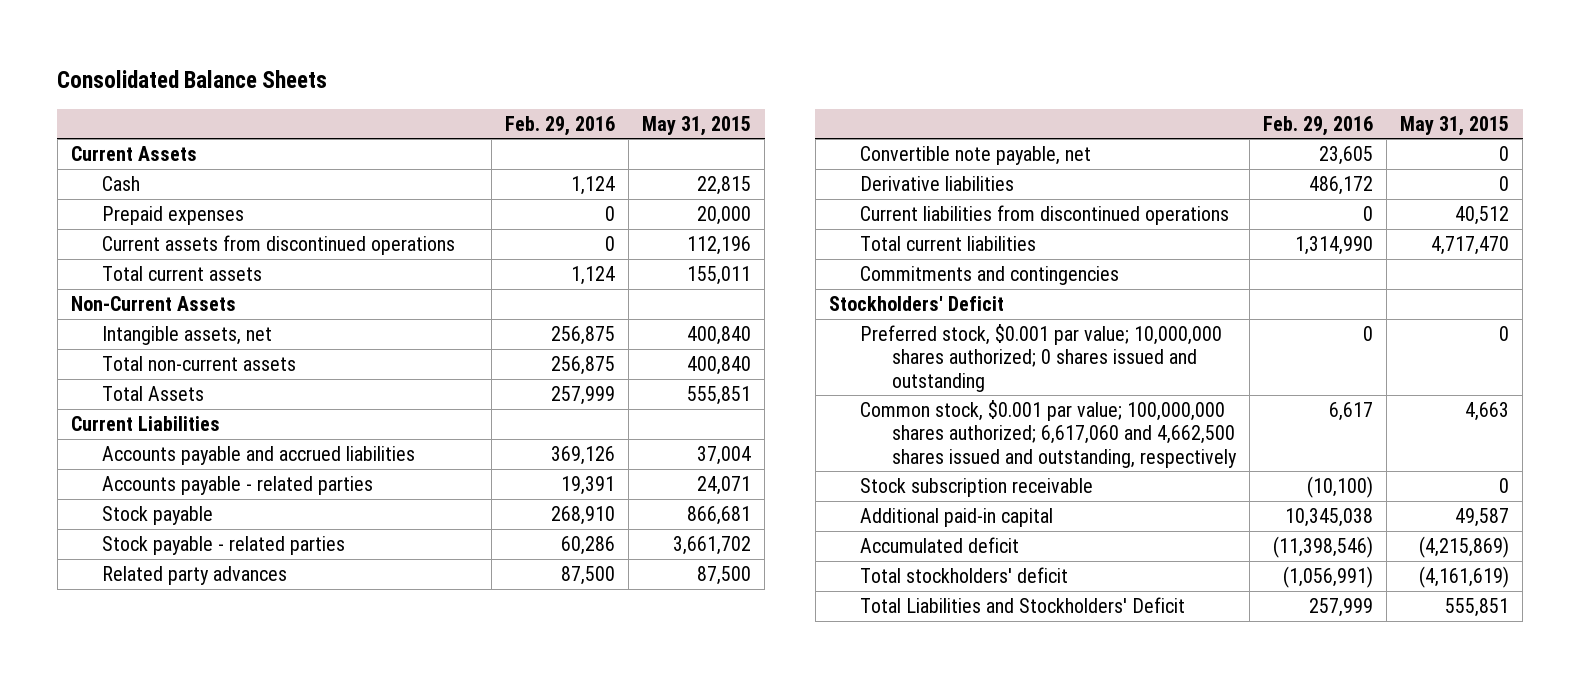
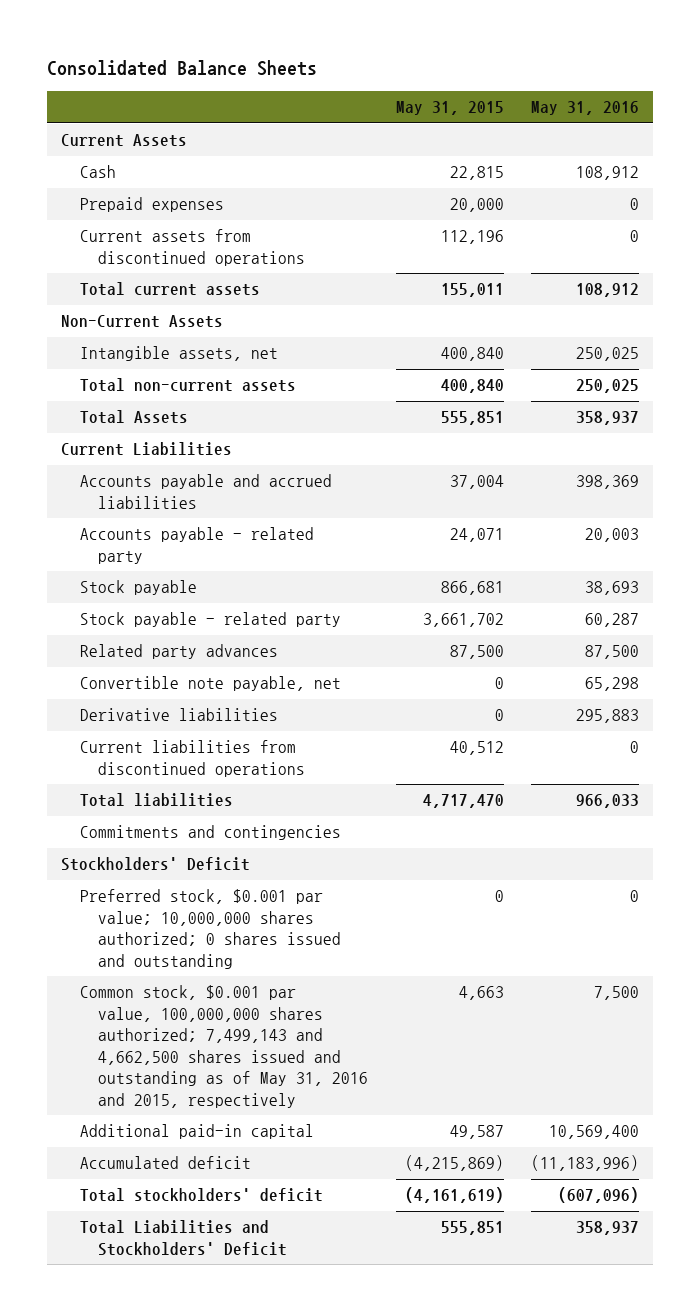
[505,115,616,136] Feb. 29, 2016 -> none
none -> [531,101,640,116] May 31, 2016
[102,475,374,495] Accounts payable - related parties -> [79,527,314,564] Accounts payable - related party
[102,535,346,555] Stock payable - related parties -> [79,612,341,628] Stock payable - related party
[860,235,1037,251] Total current liabilities -> [79,793,233,808] Total liabilities
[860,477,1094,497] Stock subscription receivable -> none
[860,399,1238,468] Common stock, $0.001 par value; 100,000,000 shares authorized; 6,617,060 and 4,662,500 shares issued and outstanding, respectively -> [79,985,369,1108] Common stock, $0.001 par value, 100,000,000 shares authorized; 7,499,143 and 4,662,500 shares issued and outstanding as of May 31, 2016 and 2015, respectively

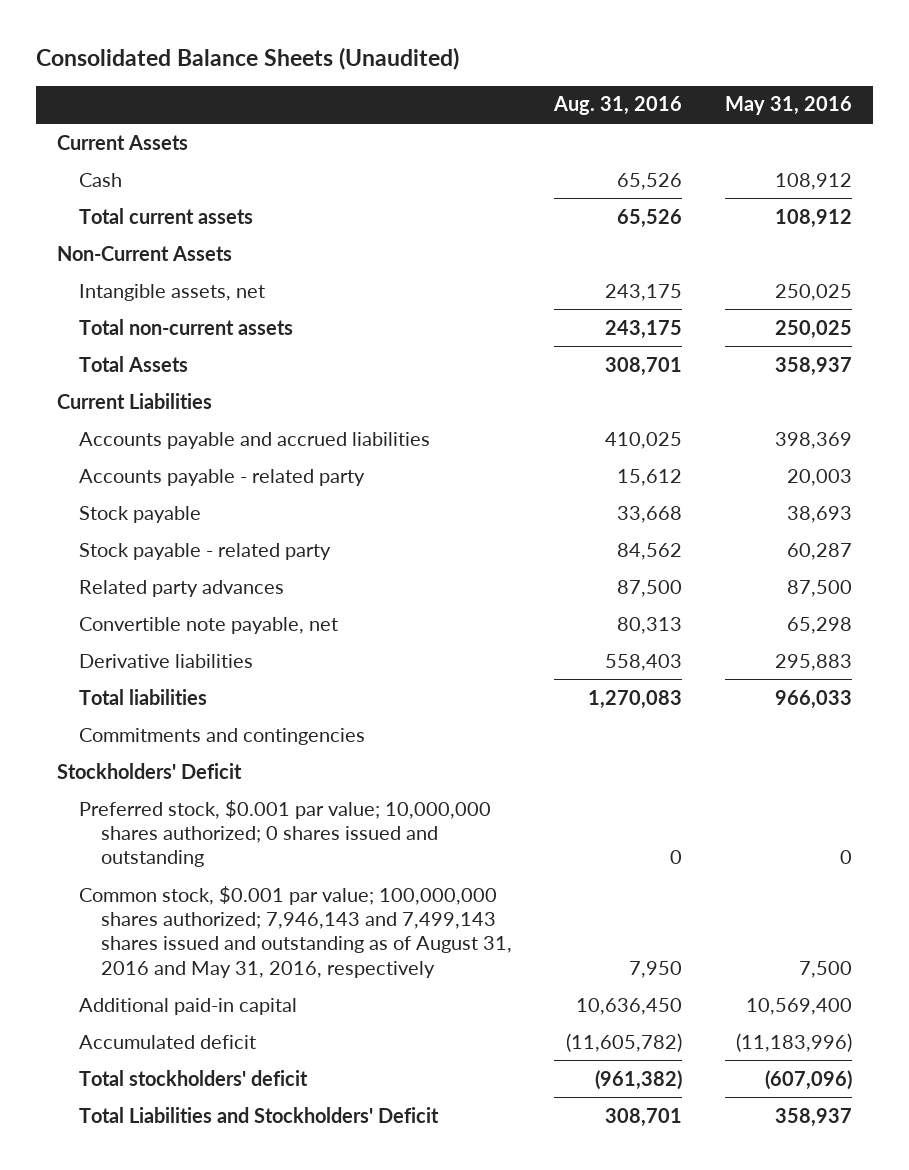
[47,59,318,76] Consolidated Balance Sheets -> [36,47,460,71] Consolidated Balance Sheets (Unaudited)
[395,101,504,116] May 31, 2015 -> none
none -> [553,96,683,116] Aug. 31, 2016
[79,197,224,213] Prepaid expenses -> none
[79,229,306,266] Current assets from discontinued operations -> none
[79,740,306,777] Current liabilities from discontinued operations -> none
[79,985,369,1108] Common stock, $0.001 par value, 100,000,000 shares authorized; 7,499,143 and 4,662,500 shares issued and outstanding as of May 31, 2016 and 2015, respectively -> [79,885,512,978] Common stock, $0.001 par value; 100,000,000 shares authorized; 7,946,143 and 7,499,143 shares issued and outstanding as of August 31, 2016 and May 31, 2016, respectively

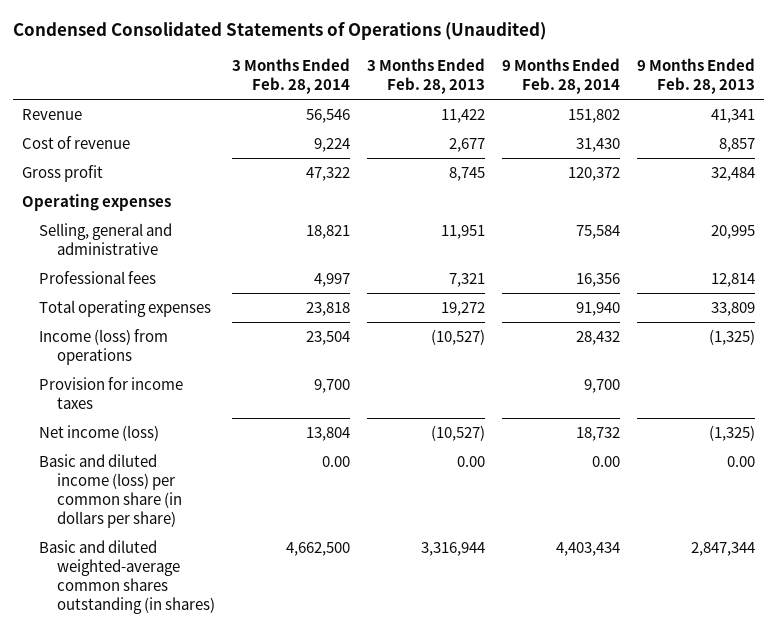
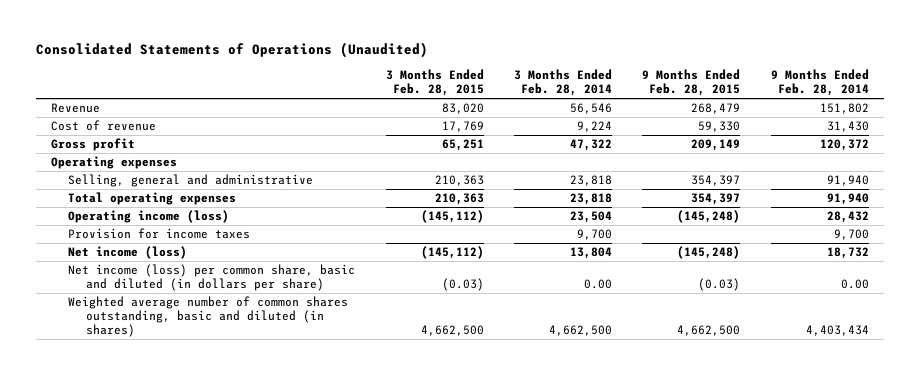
[13,22,547,41] Condensed Consolidated Statements of Operations (Unaudited) -> [35,42,428,59] Consolidated Statements of Operations (Unaudited)
[366,58,485,95] 3 Months Ended Feb. 28, 2013 -> none
[637,58,756,95] 9 Months Ended Feb. 28, 2013 -> none
none -> [385,69,484,97] 3 Months Ended Feb. 28, 2015
none -> [642,69,741,97] 9 Months Ended Feb. 28, 2015
[39,271,157,285] Professional fees -> none
[305,225,350,240] 18,821 -> [570,175,613,187] 23,818
[576,225,621,240] 75,584 -> [826,175,869,187] 91,940
[39,329,169,366] Income (loss) from operations -> [68,210,230,224] Operating income (loss)
[39,454,182,529] Basic and diluted income (loss) per common share (in dollars per share) -> [68,264,356,292] Net income (loss) per common share, basic and diluted (in dollars per share)
[39,540,215,615] Basic and diluted weighted-average common shares outstanding (in shares) -> [68,296,349,338] Weighted average number of common shares outstanding, basic and diluted (in shares)

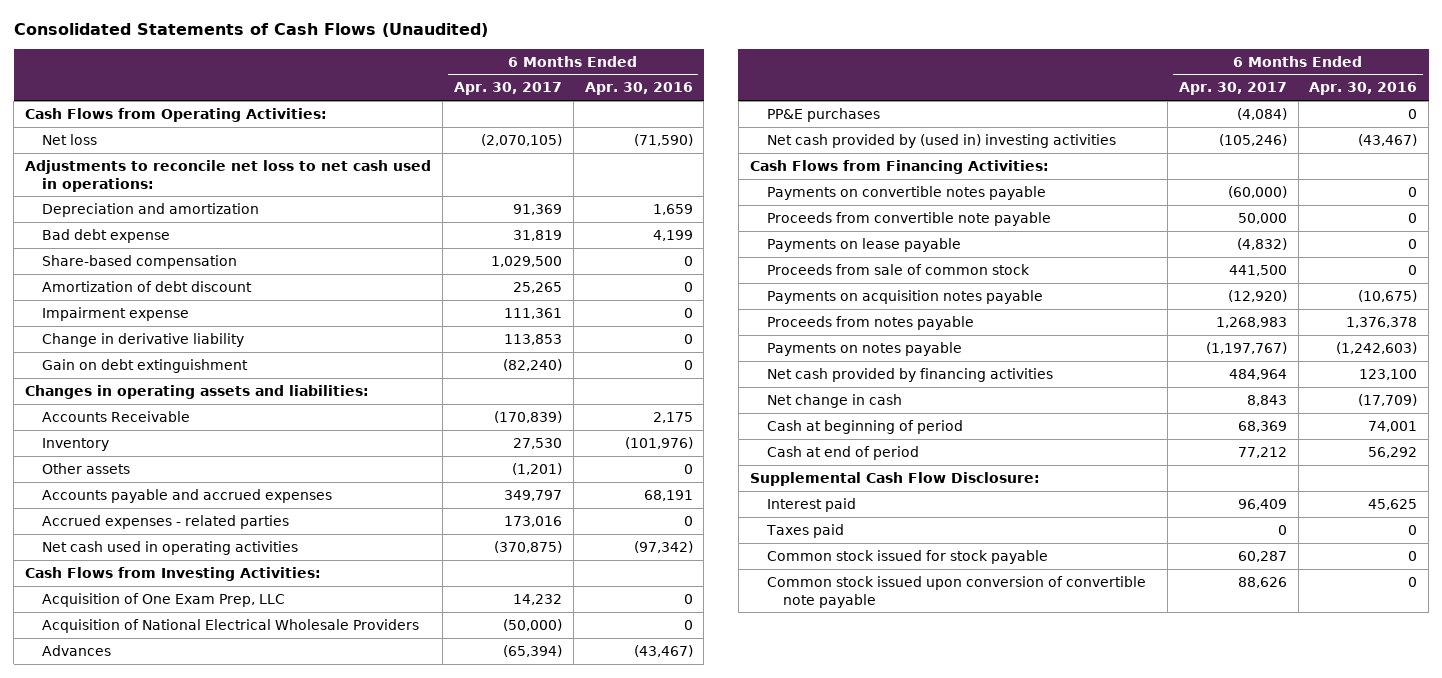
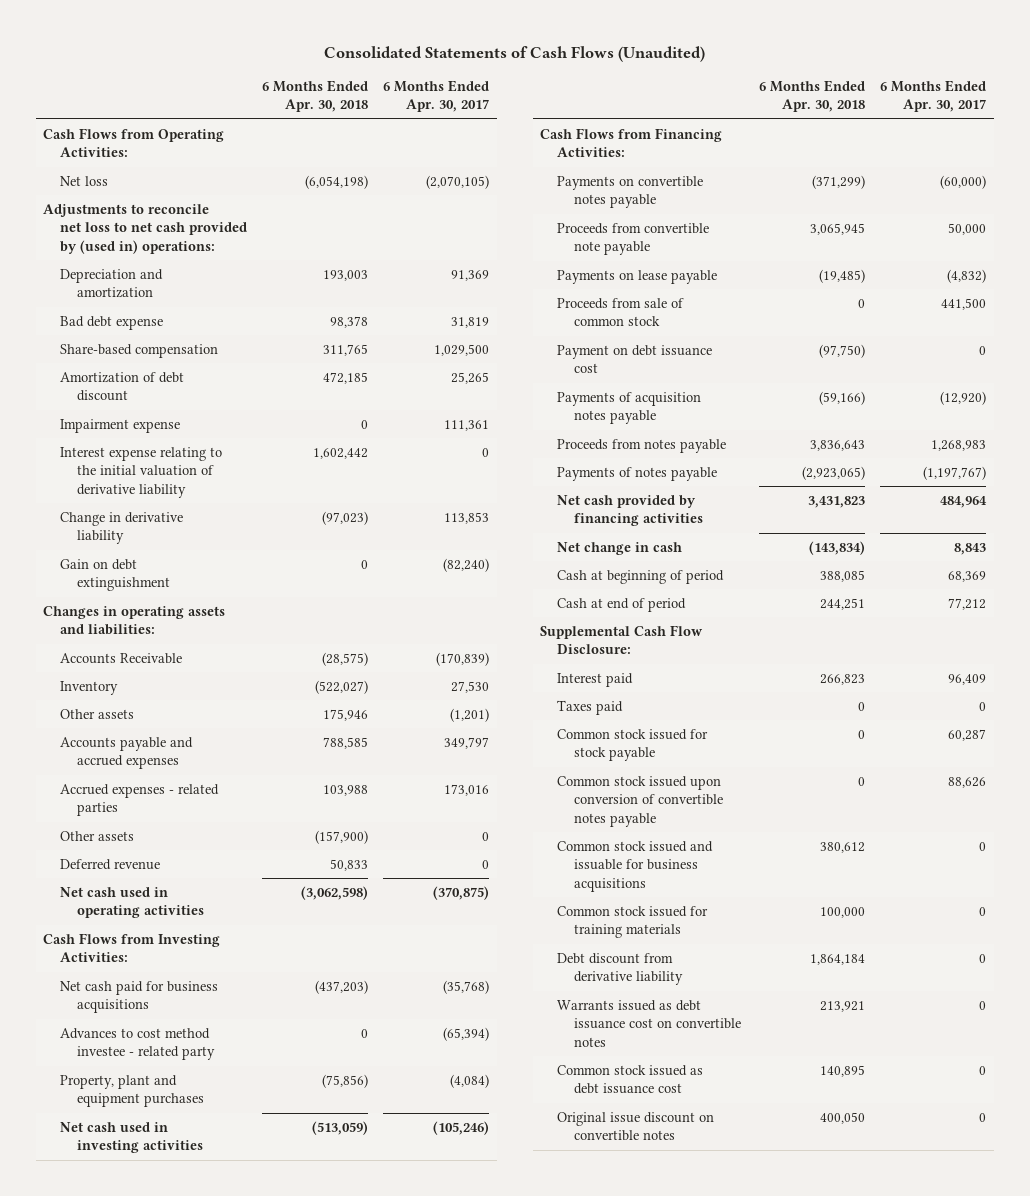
[584,82,693,96] Apr. 30, 2016 -> none
none -> [262,79,369,113] 6 Months Ended Apr. 30, 2018
[24,159,431,192] Adjustments to reconcile net loss to net cash used in operations: -> [43,203,248,254] Adjustments to reconcile net loss to net cash provided by (used in) operations:
none -> [60,446,223,498] Interest expense relating to the initial valuation of derivative liability
none -> [60,830,135,841] Other assets
none -> [60,858,161,870] Deferred revenue
[41,592,285,607] Acquisition of One Exam Prep, LLC -> none
[41,618,419,633] Acquisition of National Electrical Wholesale Providers -> none
none -> [60,980,219,1014] Net cash paid for business acquisitions
[41,644,111,656] Advances -> [60,1027,215,1061] Advances to cost method investee - related party
[766,107,880,122] PP&E purchases -> [60,1074,204,1108] Property, plant and equipment purchases
[766,133,1116,148] Net cash provided by (used in) investing activities -> [60,1121,203,1154] Net cash used in investing activities
none -> [557,344,713,374] Payment on debt issuance cost
[766,289,1043,304] Payments on acquisition notes payable -> [557,391,702,425] Payments of acquisition notes payable
[766,341,962,356] Payments on notes payable -> [557,466,718,481] Payments of notes payable
[766,575,1146,608] Common stock issued upon conversion of convertible note payable -> [557,775,723,827] Common stock issued upon conversion of convertible notes payable
none -> [557,840,714,892] Common stock issued and issuable for business acquisitions
none -> [557,905,709,939] Common stock issued for training materials
none -> [557,952,683,986] Debt discount from derivative liability
none -> [557,999,741,1047] Warrants issued as debt issuance cost on convertible notes
none -> [557,1064,704,1095] Common stock issued as debt issuance cost
none -> [557,1111,715,1142] Original issue discount on convertible notes

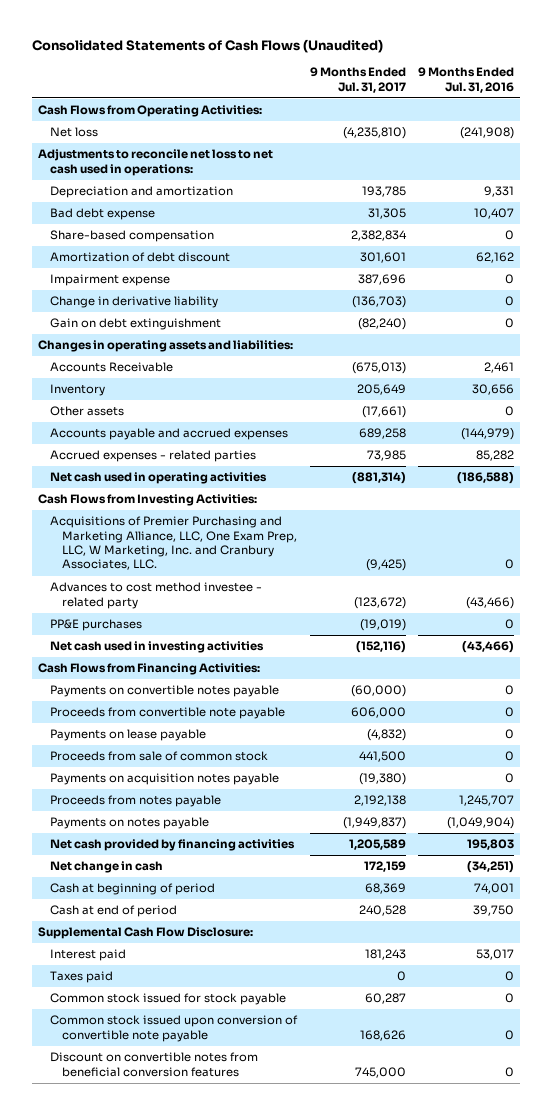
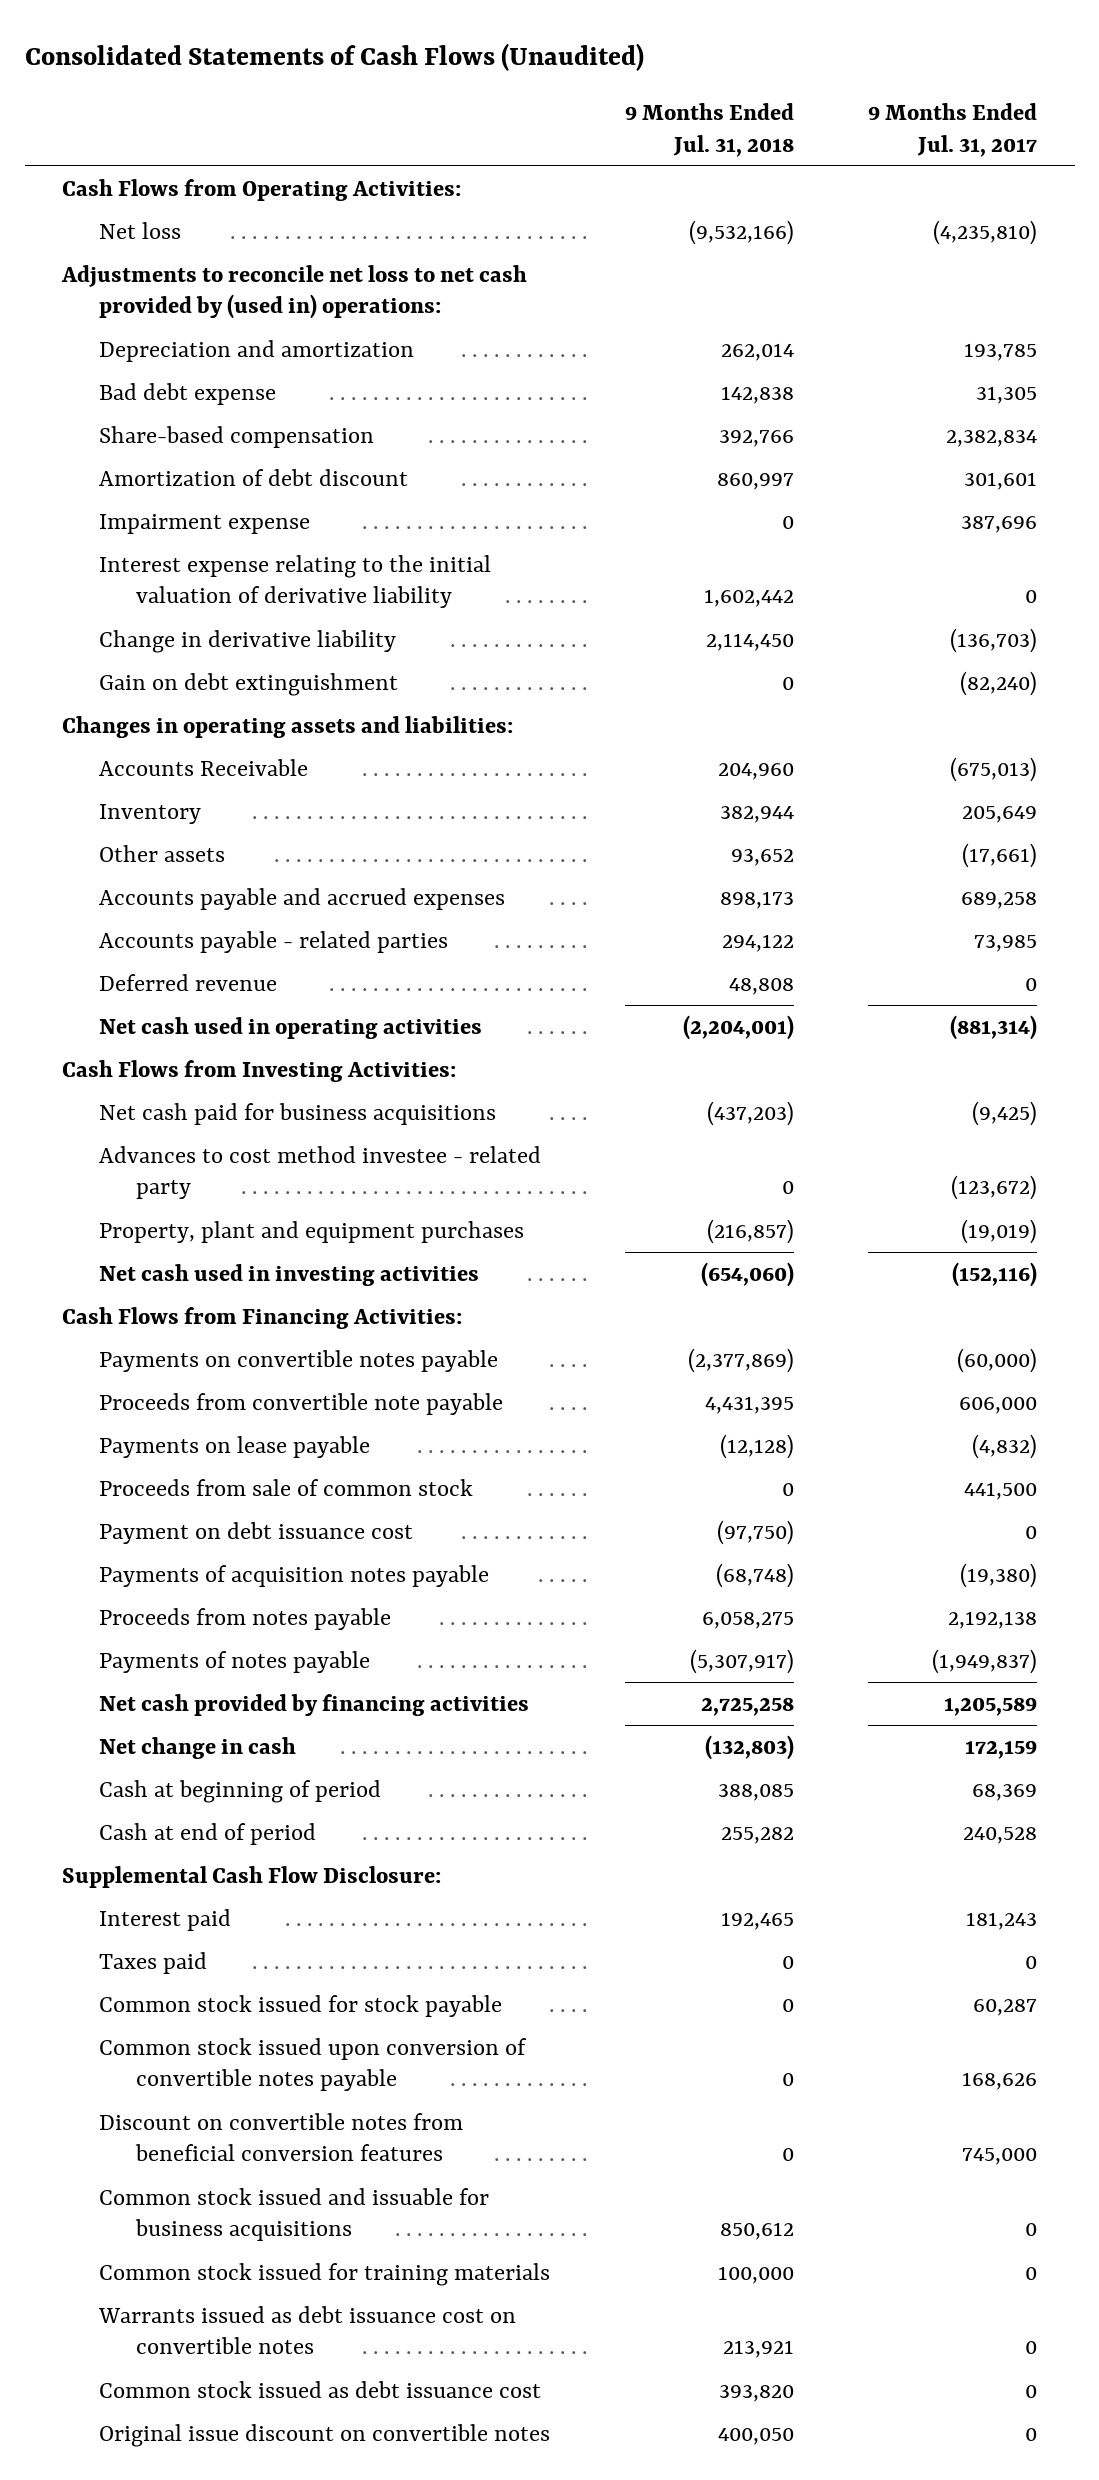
[417,67,514,93] 9 Months Ended Jul. 31, 2016 -> none
none -> [624,103,794,157] 9 Months Ended Jul. 31, 2018
[38,149,274,176] Adjustments to reconcile net loss to net cash used in operations: -> [61,265,528,320] Adjustments to reconcile net loss to net cash provided by (used in) operations:
none -> [98,555,491,609] Interest expense relating to the initial valuation of derivative liability
[50,450,257,463] Accrued expenses - related parties -> [98,931,448,954] Accounts payable - related parties
none -> [98,974,277,992] Deferred revenue
[50,516,298,571] Acquisitions of Premier Purchasing and Marketing Alliance, LLC, One Exam Prep, LLC, W Marketing, Inc. and Cranbury Associates, LLC. -> [98,1103,496,1126] Net cash paid for business acquisitions
[50,619,143,632] PP&E purchases -> [98,1221,524,1244] Property, plant and equipment purchases
none -> [98,1522,413,1545] Payment on debt issuance cost
[50,773,280,786] Payments on acquisition notes payable -> [98,1565,489,1588] Payments of acquisition notes payable
[50,817,210,830] Payments on notes payable -> [98,1651,370,1674] Payments of notes payable
[50,1015,299,1042] Common stock issued upon conversion of convertible note payable -> [98,2038,527,2092] Common stock issued upon conversion of convertible notes payable
none -> [98,2188,489,2242] Common stock issued and issuable for business acquisitions
none -> [98,2263,550,2287] Common stock issued for training materials
none -> [97,2306,516,2355] Warrants issued as debt issuance cost on convertible notes
none -> [98,2381,541,2399] Common stock issued as debt issuance cost
none -> [98,2424,550,2448] Original issue discount on convertible notes

